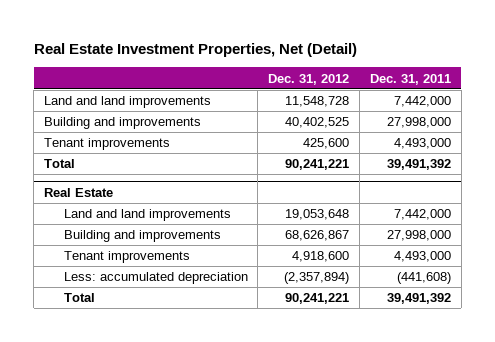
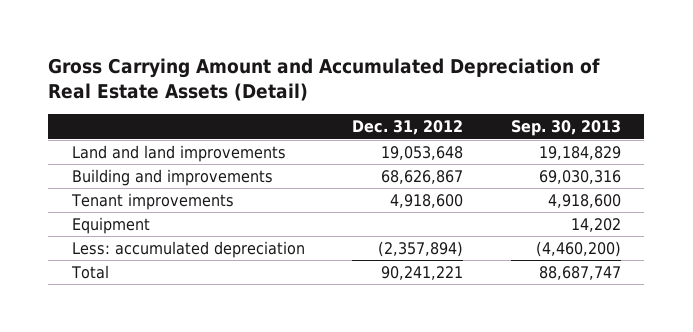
[33,43,357,58] Real Estate Investment Properties, Net (Detail) -> [48,58,601,102] Gross Carrying Amount and Accumulated Depreciation of Real Estate Assets (Detail)
[369,73,451,85] Dec. 31, 2011 -> none
none -> [510,120,621,137] Sep. 30, 2013
[44,96,212,109] Land and land improvements -> none
[44,117,202,130] Building and improvements -> none
[44,138,171,151] Tenant improvements -> none
[44,159,76,169] Total -> none
[44,188,114,198] Real Estate -> none
none -> [71,217,150,235] Equipment

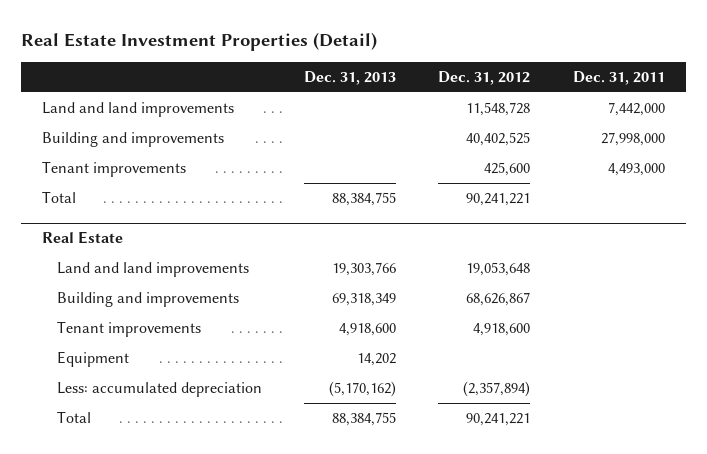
[48,58,601,102] Gross Carrying Amount and Accumulated Depreciation of Real Estate Assets (Detail) -> [20,31,377,51] Real Estate Investment Properties (Detail)
[510,120,621,137] Sep. 30, 2013 -> none
none -> [304,70,397,85] Dec. 31, 2013
none -> [572,70,665,85] Dec. 31, 2011
none -> [41,102,234,118] Land and land improvements
none -> [41,132,224,148] Building and improvements
none -> [41,161,186,178] Tenant improvements
none -> [41,191,76,204] Total
none -> [41,231,123,245] Real Estate

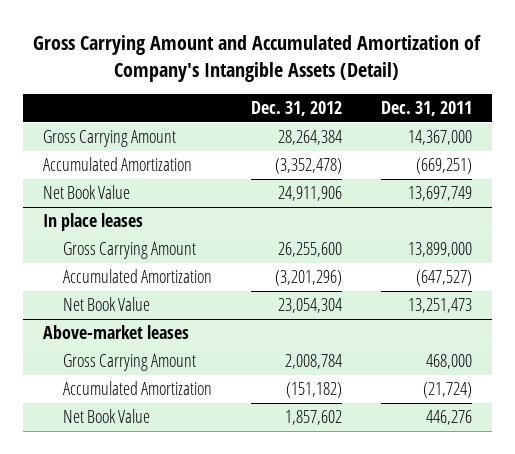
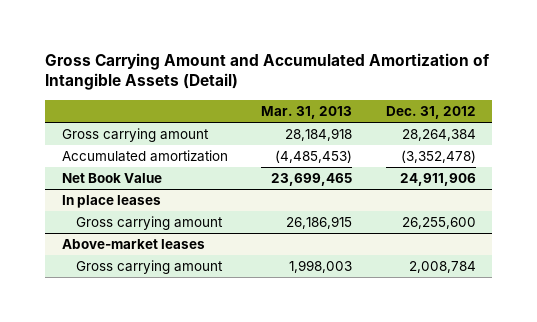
[33,34,482,82] Gross Carrying Amount and Accumulated Amortization of Company's Intangible Assets (Detail) -> [44,52,490,91] Gross Carrying Amount and Accumulated Amortization of Intangible Assets (Detail)
[381,101,473,117] Dec. 31, 2011 -> none
none -> [261,105,353,119] Mar. 31, 2013
[42,130,176,148] Gross Carrying Amount -> [61,128,209,143] Gross carrying amount
[42,157,192,172] Accumulated Amortization -> [61,150,228,163] Accumulated amortization
[62,269,212,284] Accumulated Amortization -> none
[62,297,150,312] Net Book Value -> none
[62,242,196,260] Gross Carrying Amount -> [76,216,224,231] Gross carrying amount
[62,381,212,396] Accumulated Amortization -> none
[62,409,150,424] Net Book Value -> none
[62,354,196,372] Gross Carrying Amount -> [76,260,224,275] Gross carrying amount

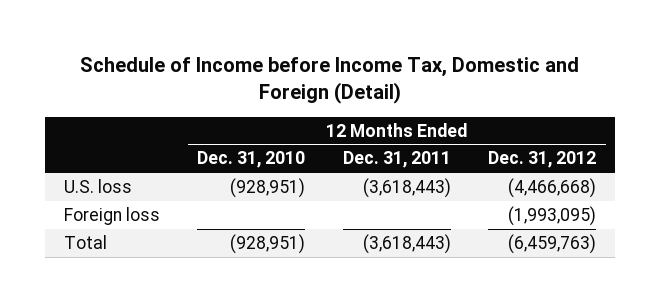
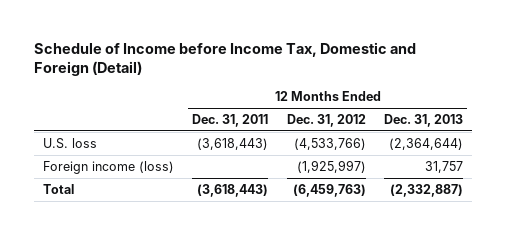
[197,151,306,169] Dec. 31, 2010 -> none
none -> [383,114,463,128] Dec. 31, 2013
[508,178,597,199] (4,466,668) -> [293,137,366,150] (4,533,766)
[63,207,160,226] Foreign loss -> [43,160,175,174] Foreign income (loss)
[508,206,597,227] (1,993,095) -> [296,159,366,173] (1,925,997)

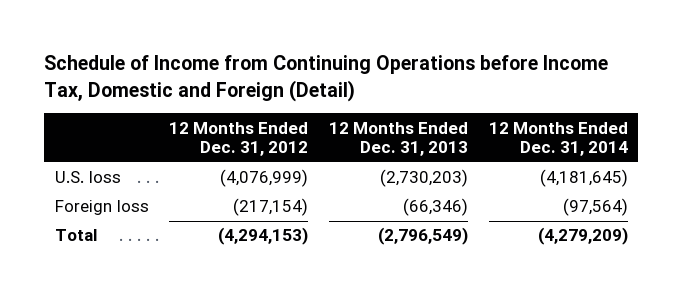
[34,41,417,76] Schedule of Income before Income Tax, Domestic and Foreign (Detail) -> [44,55,609,102] Schedule of Income from Continuing Operations before Income Tax, Domestic and Foreign (Detail)
[192,114,269,128] Dec. 31, 2011 -> none
none -> [488,121,628,157] 12 Months Ended Dec. 31, 2014
[293,137,366,150] (4,533,766) -> [220,169,309,188] (4,076,999)
[388,137,463,150] (2,364,644) -> [380,169,469,188] (2,730,203)
[43,160,175,174] Foreign income (loss) -> [54,200,149,216] Foreign loss
[296,159,366,173] (1,925,997) -> [233,198,309,217] (217,154)
[424,160,463,173] 31,757 -> [403,198,469,217] (66,346)
[292,183,366,197] (6,459,763) -> [218,227,309,246] (4,294,153)
[389,183,463,197] (2,332,887) -> [378,227,469,246] (2,796,549)

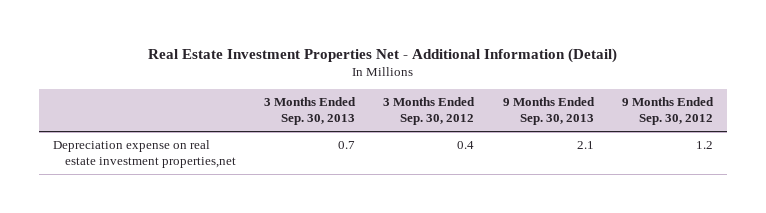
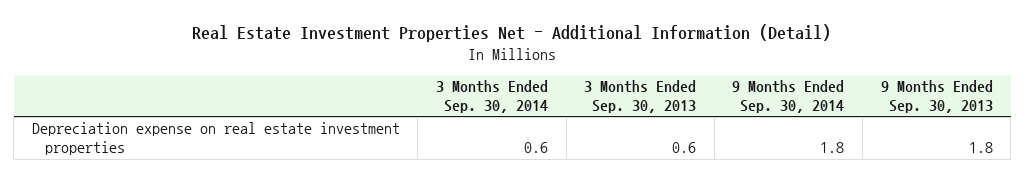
[383,97,476,126] 3 Months Ended Sep. 30, 2012 -> none
[621,97,714,126] 9 Months Ended Sep. 30, 2012 -> none
none -> [435,80,548,114] 3 Months Ended Sep. 30, 2014
none -> [732,80,845,114] 9 Months Ended Sep. 30, 2014
[52,140,236,169] Depreciation expense on real estate investment properties,net -> [31,122,400,156] Depreciation expense on real estate investment properties
[338,141,356,150] 0.7 -> [672,142,697,154] 0.6
[576,141,594,150] 2.1 -> [968,142,993,154] 1.8

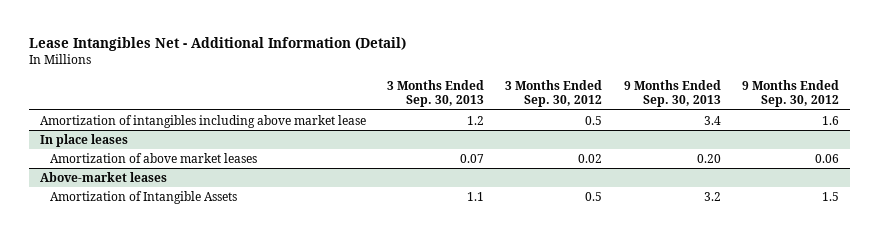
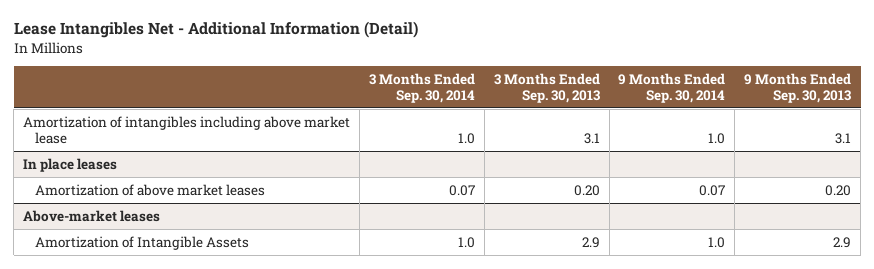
[505,79,603,108] 3 Months Ended Sep. 30, 2012 -> none
[742,79,840,108] 9 Months Ended Sep. 30, 2012 -> none
none -> [368,72,475,103] 3 Months Ended Sep. 30, 2014
none -> [618,72,726,103] 9 Months Ended Sep. 30, 2014
[467,115,485,125] 1.2 -> [583,132,600,144] 3.1
[703,115,721,125] 3.4 -> [835,132,852,144] 3.1
[460,153,485,163] 0.07 -> [573,184,600,196] 0.20
[467,191,485,201] 1.1 -> [581,236,600,248] 2.9
[703,191,721,201] 3.2 -> [833,236,852,248] 2.9

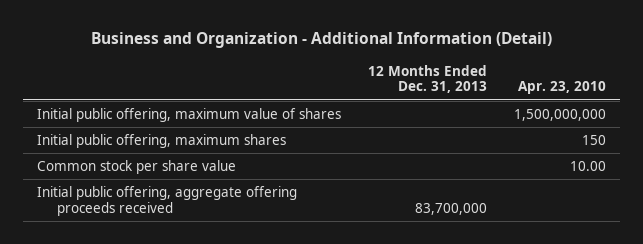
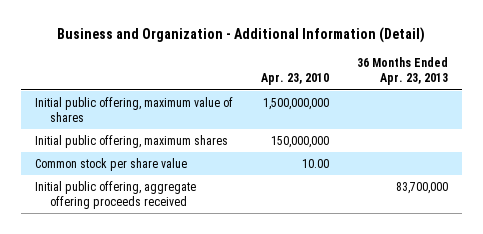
[368,64,488,94] 12 Months Ended Dec. 31, 2013 -> none
none -> [356,57,448,86] 36 Months Ended Apr. 23, 2013
[582,135,607,146] 150 -> [270,135,329,148] 150,000,000

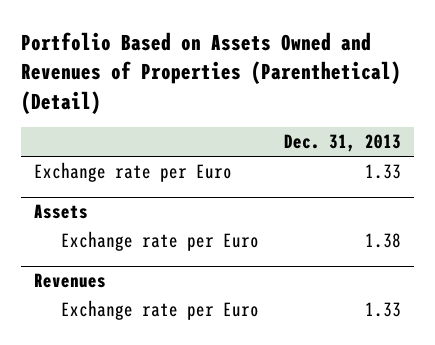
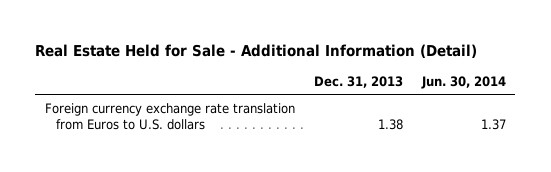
[20,32,401,114] Portfolio Based on Assets Owned and Revenues of Properties (Parenthetical) (Detail) -> [35,43,478,58] Real Estate Held for Sale - Additional Information (Detail)
none -> [420,76,506,90] Jun. 30, 2014
[33,204,88,220] Assets -> none
[60,230,259,251] Exchange rate per Euro -> none
[33,273,106,289] Revenues -> none
[60,299,259,320] Exchange rate per Euro -> none
[33,161,232,182] Exchange rate per Euro -> [44,102,295,131] Foreign currency exchange rate translation from Euros to U.S. dollars
[365,163,402,179] 1.33 -> [377,119,403,131] 1.38

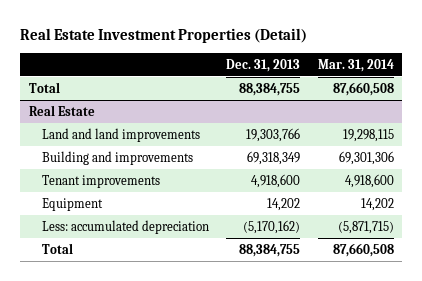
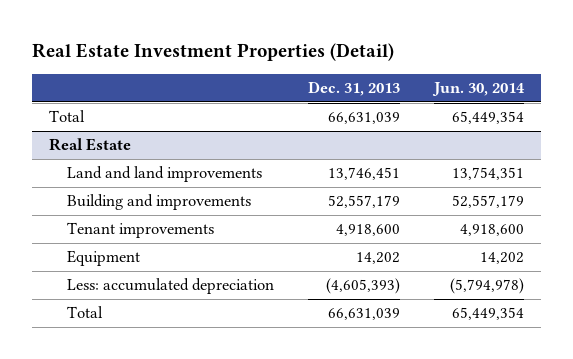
[317,58,394,72] Mar. 31, 2014 -> none
none -> [431,82,525,97] Jun. 30, 2014
[239,83,301,97] 88,384,755 -> [327,112,400,125] 66,631,039
[246,128,301,143] 19,303,766 -> [327,167,400,181] 13,746,451
[247,151,301,166] 69,318,349 -> [327,195,400,209] 52,557,179
[243,220,301,235] (5,170,162) -> [325,278,400,295] (4,605,393)
[239,244,301,258] 88,384,755 -> [327,308,400,321] 66,631,039

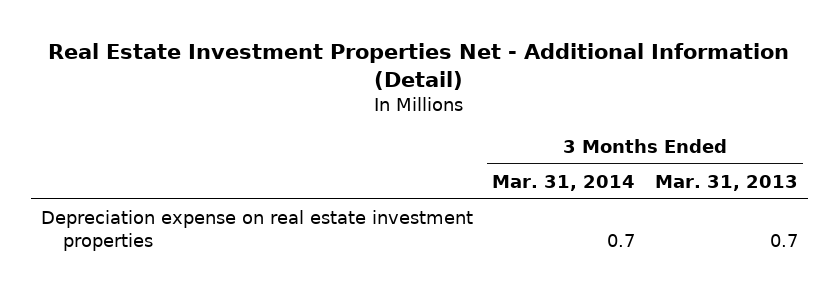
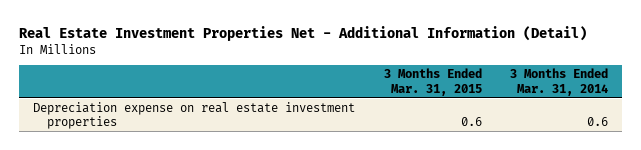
[655,174,799,191] Mar. 31, 2013 -> none
none -> [383,68,482,96] 3 Months Ended Mar. 31, 2015
[607,234,636,248] 0.7 -> [586,117,608,127] 0.6

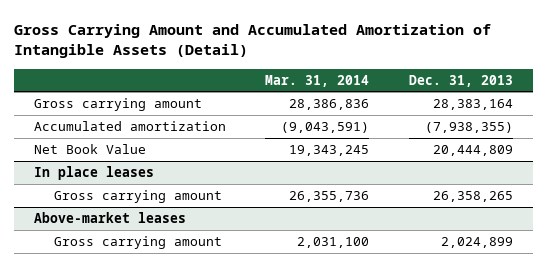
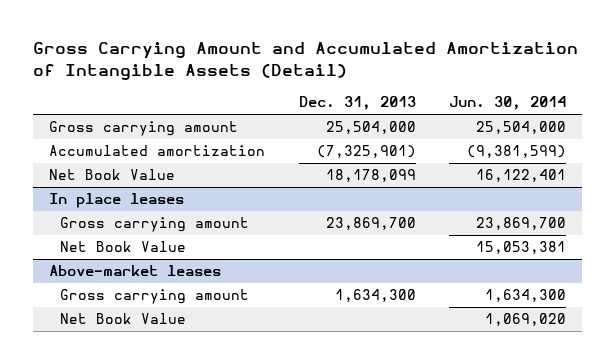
[265,74,370,87] Mar. 31, 2014 -> none
none -> [448,96,566,111] Jun. 30, 2014
[432,99,513,111] 28,383,164 -> [325,121,416,135] 25,504,000
[424,122,513,134] (7,938,355) -> [316,145,416,159] (7,325,901)
[432,145,513,157] 20,444,809 -> [325,169,416,183] 18,178,099
[432,191,513,203] 26,358,265 -> [325,217,416,231] 23,869,700
none -> [60,241,187,253] Net Book Value
[440,237,513,249] 2,024,899 -> [334,289,416,303] 1,634,300
none -> [60,313,187,325] Net Book Value

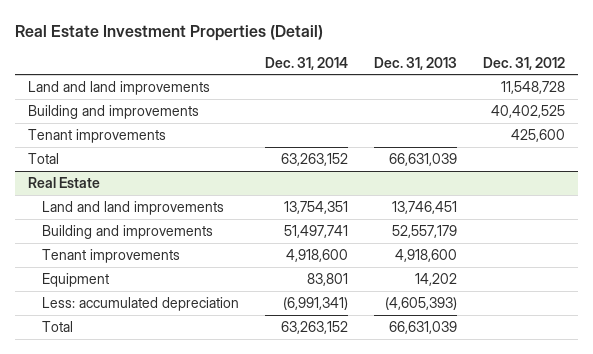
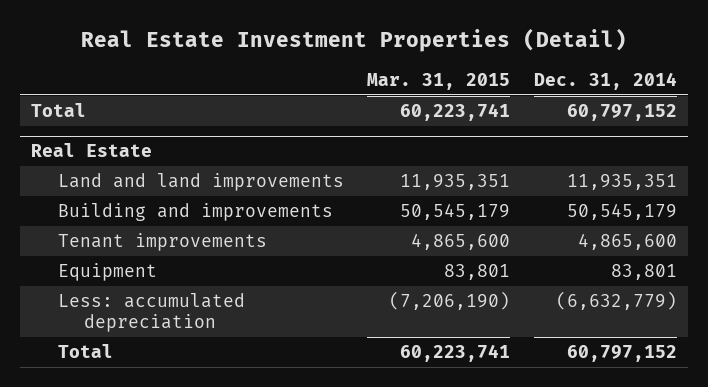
[373,56,457,70] Dec. 31, 2013 -> none
[482,56,565,70] Dec. 31, 2012 -> none
none -> [367,72,511,90] Mar. 31, 2015
[28,80,211,95] Land and land improvements -> none
[28,104,200,119] Building and improvements -> none
[28,128,167,143] Tenant improvements -> none
[280,152,348,166] 63,263,152 -> [566,104,677,122] 60,797,152
[283,200,348,214] 13,754,351 -> [566,174,677,191] 11,935,351
[283,224,348,238] 51,497,741 -> [566,203,677,221] 50,545,179
[285,248,348,262] 4,918,600 -> [577,233,677,251] 4,865,600
[282,296,348,310] (6,991,341) -> [555,291,677,311] (6,632,779)
[280,320,348,334] 63,263,152 -> [566,345,677,363] 60,797,152

